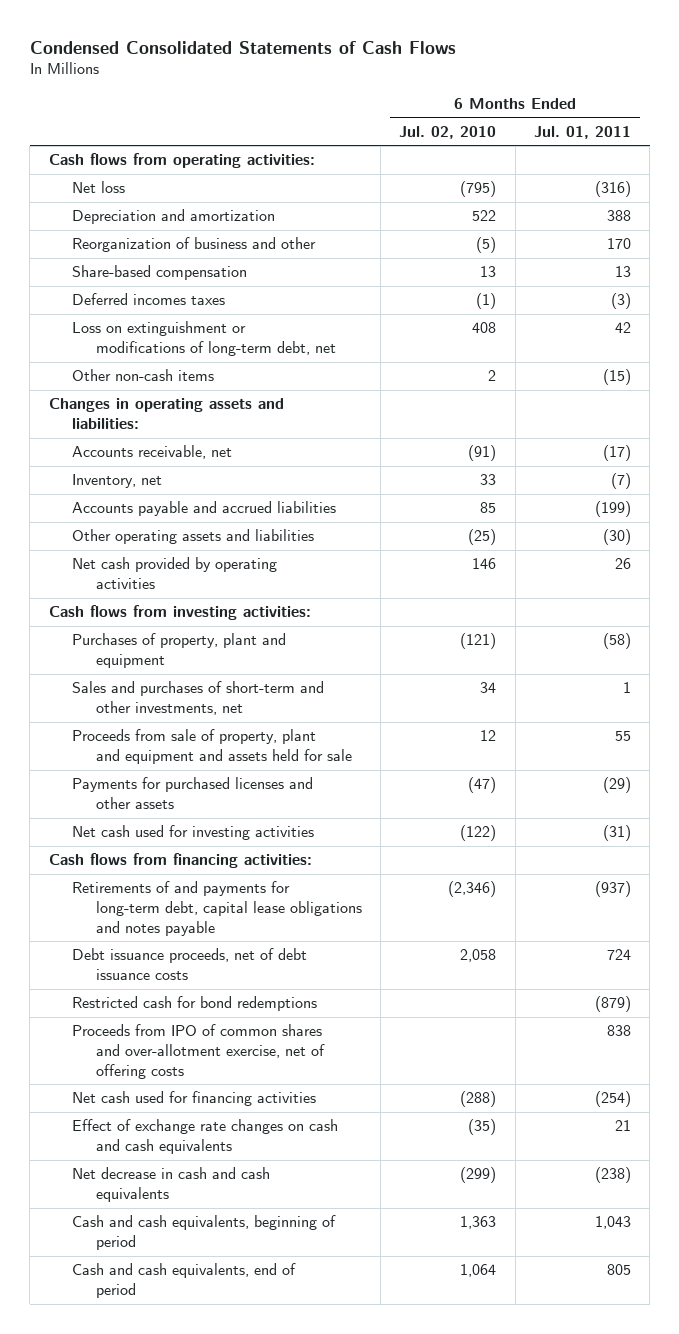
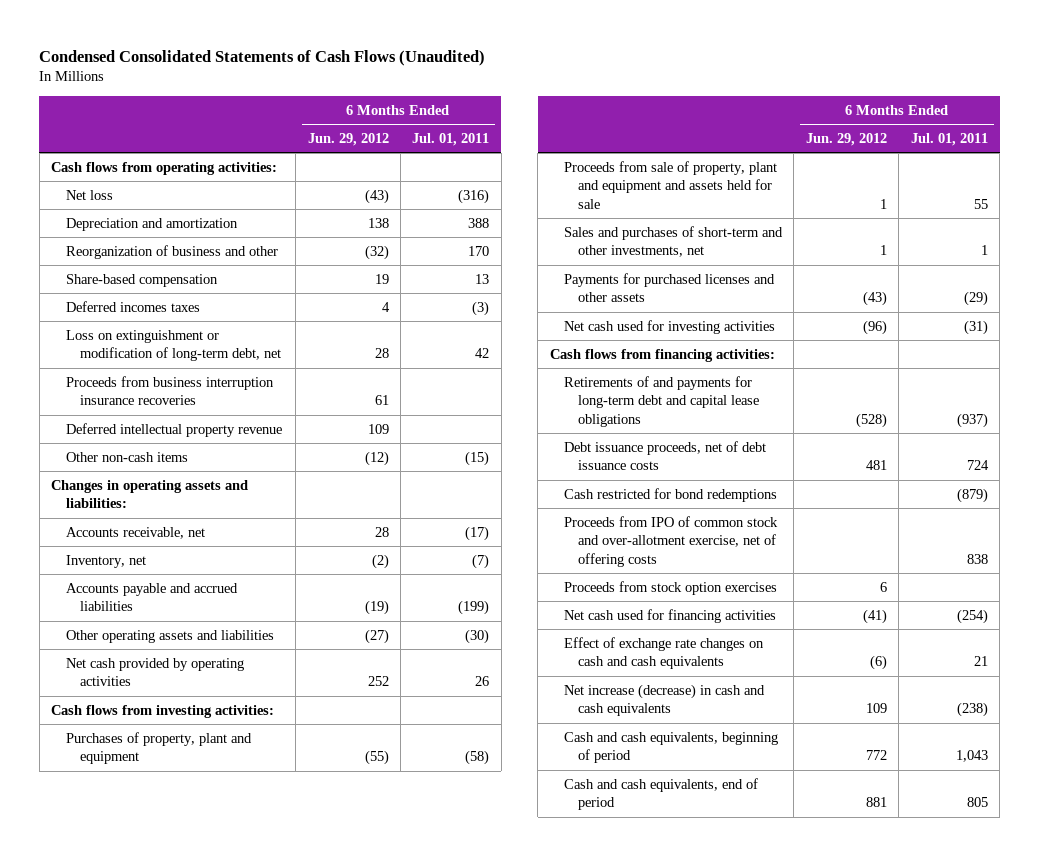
[29,40,456,54] Condensed Consolidated Statements of Cash Flows -> [39,49,486,66] Condensed Consolidated Statements of Cash Flows (Unaudited)
[399,125,497,139] Jul. 02, 2010 -> none
none -> [307,132,389,146] Jun. 29, 2012
[72,321,336,357] Loss on extinguishment or modifications of long-term debt, net -> [65,329,282,362] Loss on extinguishment or modification of long-term debt, net
none -> [65,375,274,406] Proceeds from business interruption insurance recoveries
none -> [65,422,282,437] Deferred intellectual property revenue
[72,681,325,716] Sales and purchases of short-term and other investments, net -> [563,225,783,258] Sales and purchases of short-term and other investments, net
[72,881,362,936] Retirements of and payments for long-term debt, capital lease obligations and notes payable -> [563,375,760,427] Retirements of and payments for long-term debt and capital lease obligations
[72,996,318,1012] Restricted cash for bond redemptions -> [563,487,777,502] Cash restricted for bond redemptions
[72,1024,325,1079] Proceeds from IPO of common shares and over-allotment exercise, net of offering costs -> [563,515,778,567] Proceeds from IPO of common stock and over-allotment exercise, net of offering costs
none -> [563,580,777,595] Proceeds from stock option exercises
[72,1167,271,1203] Net decrease in cash and cash equivalents -> [563,683,765,717] Net increase (decrease) in cash and cash equivalents

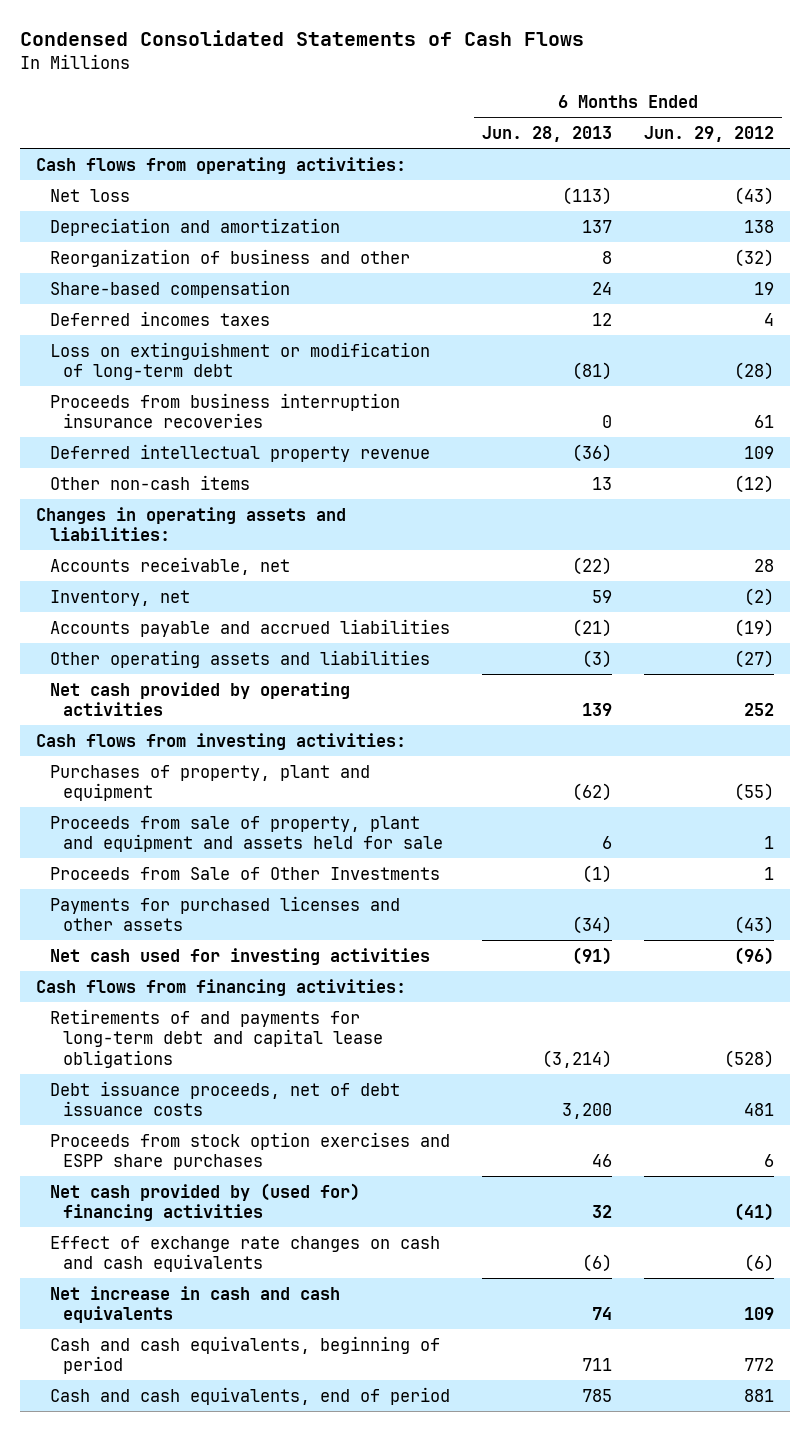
[39,49,486,66] Condensed Consolidated Statements of Cash Flows (Unaudited) -> [19,30,584,47] Condensed Consolidated Statements of Cash Flows
[412,132,490,146] Jul. 01, 2011 -> none
none -> [481,125,612,142] Jun. 28, 2013
[65,329,282,362] Loss on extinguishment or modification of long-term debt, net -> [49,341,430,381] Loss on extinguishment or modification of long-term debt
[374,348,389,359] 28 -> [734,362,775,381] (28)
[563,225,783,258] Sales and purchases of short-term and other investments, net -> none
none -> [49,866,440,880] Proceeds from Sale of Other Investments
[563,487,777,502] Cash restricted for bond redemptions -> none
[563,515,778,567] Proceeds from IPO of common stock and over-allotment exercise, net of offering costs -> none
[563,580,777,595] Proceeds from stock option exercises -> [49,1131,450,1171] Proceeds from stock option exercises and ESPP share purchases
[563,608,776,623] Net cash used for financing activities -> [49,1182,360,1222] Net cash provided by (used for) financing activities
[563,683,765,717] Net increase (decrease) in cash and cash equivalents -> [49,1285,340,1324] Net increase in cash and cash equivalents

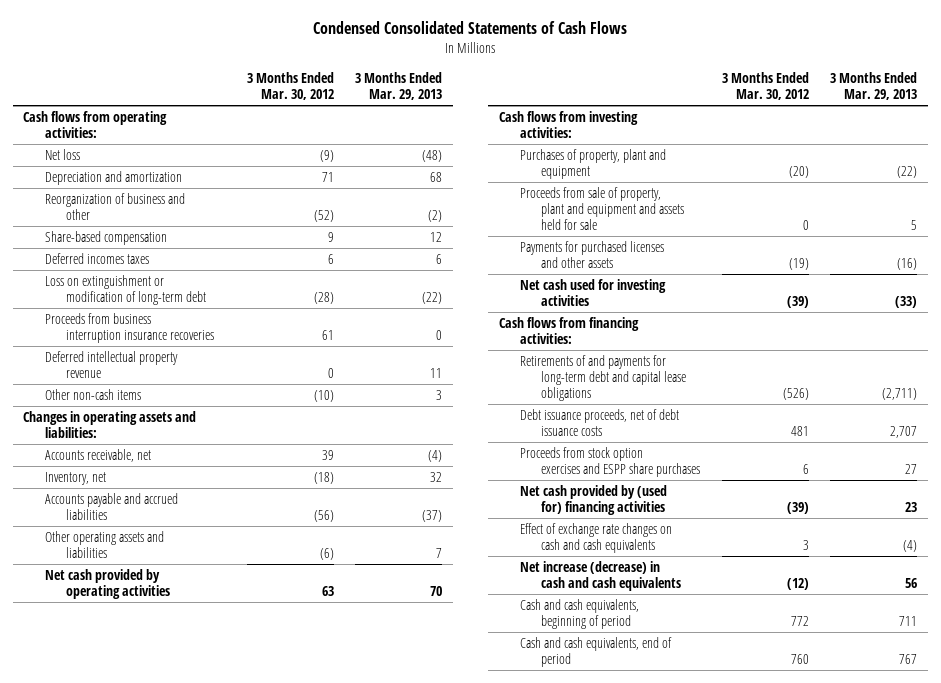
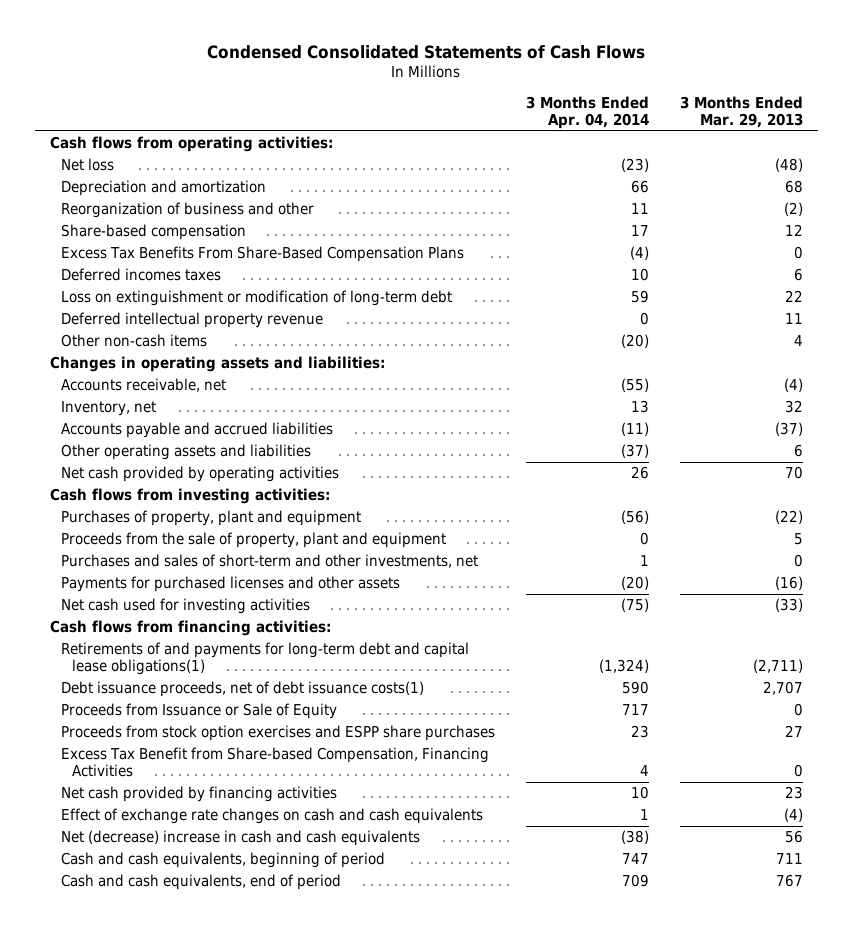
[246,72,334,101] 3 Months Ended Mar. 30, 2012 -> none
none -> [525,96,649,130] 3 Months Ended Apr. 04, 2014
none -> [60,246,464,263] Excess Tax Benefits From Share-Based Compensation Plans
[44,312,215,344] Proceeds from business interruption insurance recoveries -> none
[422,292,443,305] (22) -> [784,290,803,303] 22
[436,389,443,400] 3 -> [793,335,803,347] 4
[436,548,443,559] 7 -> [793,444,803,458] 6
[519,186,685,231] Proceeds from sale of property, plant and equipment and assets held for sale -> [60,532,446,549] Proceeds from the sale of property, plant and equipment
none -> [60,554,478,569] Purchases and sales of short-term and other investments, net
[519,354,687,402] Retirements of and payments for long-term debt and capital lease obligations -> [60,642,469,676] Retirements of and payments for long-term debt and capital lease obligations(1)
[519,408,679,437] Debt issuance proceeds, net of debt issuance costs -> [60,681,424,698] Debt issuance proceeds, net of debt issuance costs(1)
none -> [60,703,337,720] Proceeds from Issuance or Sale of Equity
none -> [60,747,489,778] Excess Tax Benefit from Share-based Compensation, Financing Activities
[519,484,667,516] Net cash provided by (used for) financing activities -> [60,786,337,803] Net cash provided by financing activities
[519,560,682,592] Net increase (decrease) in cash and cash equivalents -> [60,830,420,847] Net (decrease) increase in cash and cash equivalents

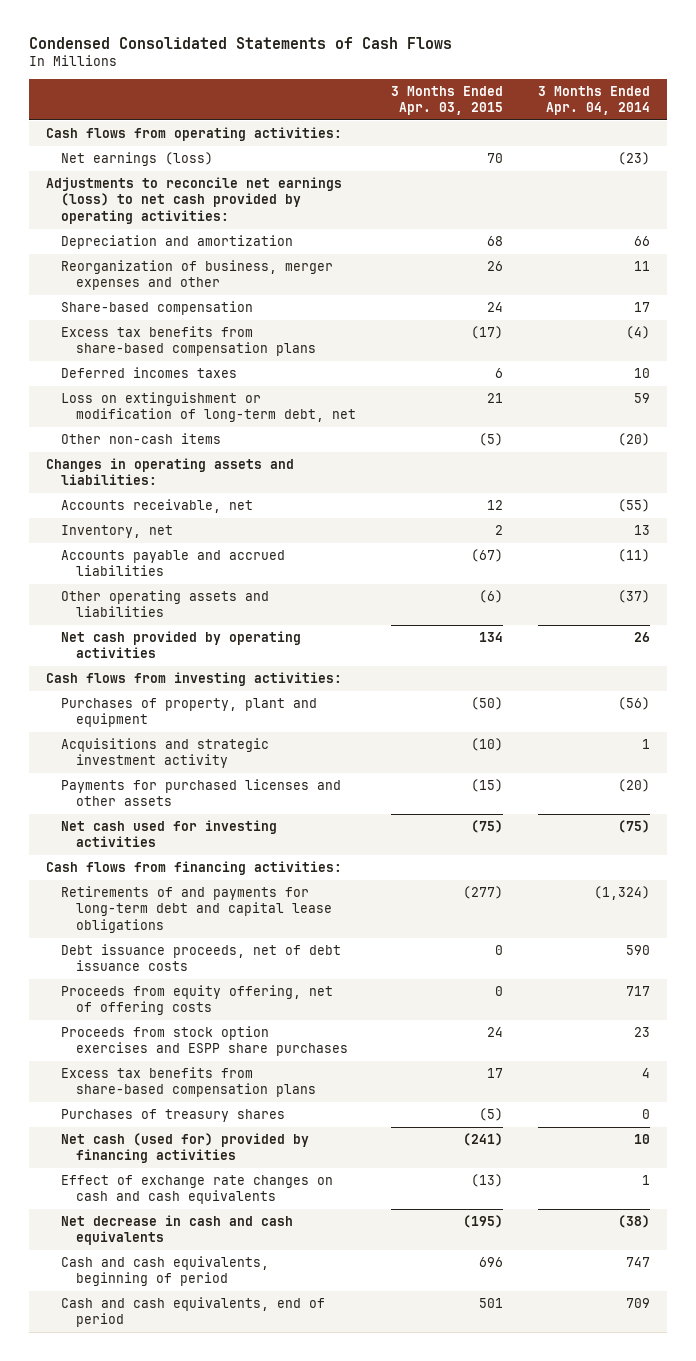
[679,96,803,129] 3 Months Ended Mar. 29, 2013 -> none
none -> [390,85,503,116] 3 Months Ended Apr. 03, 2015
[60,158,114,172] Net loss -> [60,151,213,166] Net earnings (loss)
none -> [46,176,343,224] Adjustments to reconcile net earnings (loss) to net cash provided by operating activities:
[60,202,314,219] Reorganization of business and other -> [60,259,333,291] Reorganization of business, merger expenses and other
[60,246,464,263] Excess Tax Benefits From Share-Based Compensation Plans -> [60,325,316,357] Excess tax benefits from share-based compensation plans
[60,312,323,329] Deferred intellectual property revenue -> none
[60,290,452,307] Loss on extinguishment or modification of long-term debt -> [60,391,356,423] Loss on extinguishment or modification of long-term debt, net
[60,532,446,549] Proceeds from the sale of property, plant and equipment -> none
[60,554,478,569] Purchases and sales of short-term and other investments, net -> none
none -> [60,737,269,769] Acquisitions and strategic investment activity
[60,642,469,676] Retirements of and payments for long-term debt and capital lease obligations(1) -> [60,885,332,933] Retirements of and payments for long-term debt and capital lease obligations
[60,681,424,698] Debt issuance proceeds, net of debt issuance costs(1) -> [60,943,341,972] Debt issuance proceeds, net of debt issuance costs
[60,703,337,720] Proceeds from Issuance or Sale of Equity -> [60,984,333,1016] Proceeds from equity offering, net of offering costs
[60,747,489,778] Excess Tax Benefit from Share-based Compensation, Financing Activities -> [60,1066,316,1098] Excess tax benefits from share-based compensation plans
none -> [60,1108,285,1122] Purchases of treasury shares
[60,786,337,803] Net cash provided by financing activities -> [60,1132,309,1164] Net cash (used for) provided by financing activities
[60,830,420,847] Net (decrease) increase in cash and cash equivalents -> [60,1214,293,1246] Net decrease in cash and cash equivalents

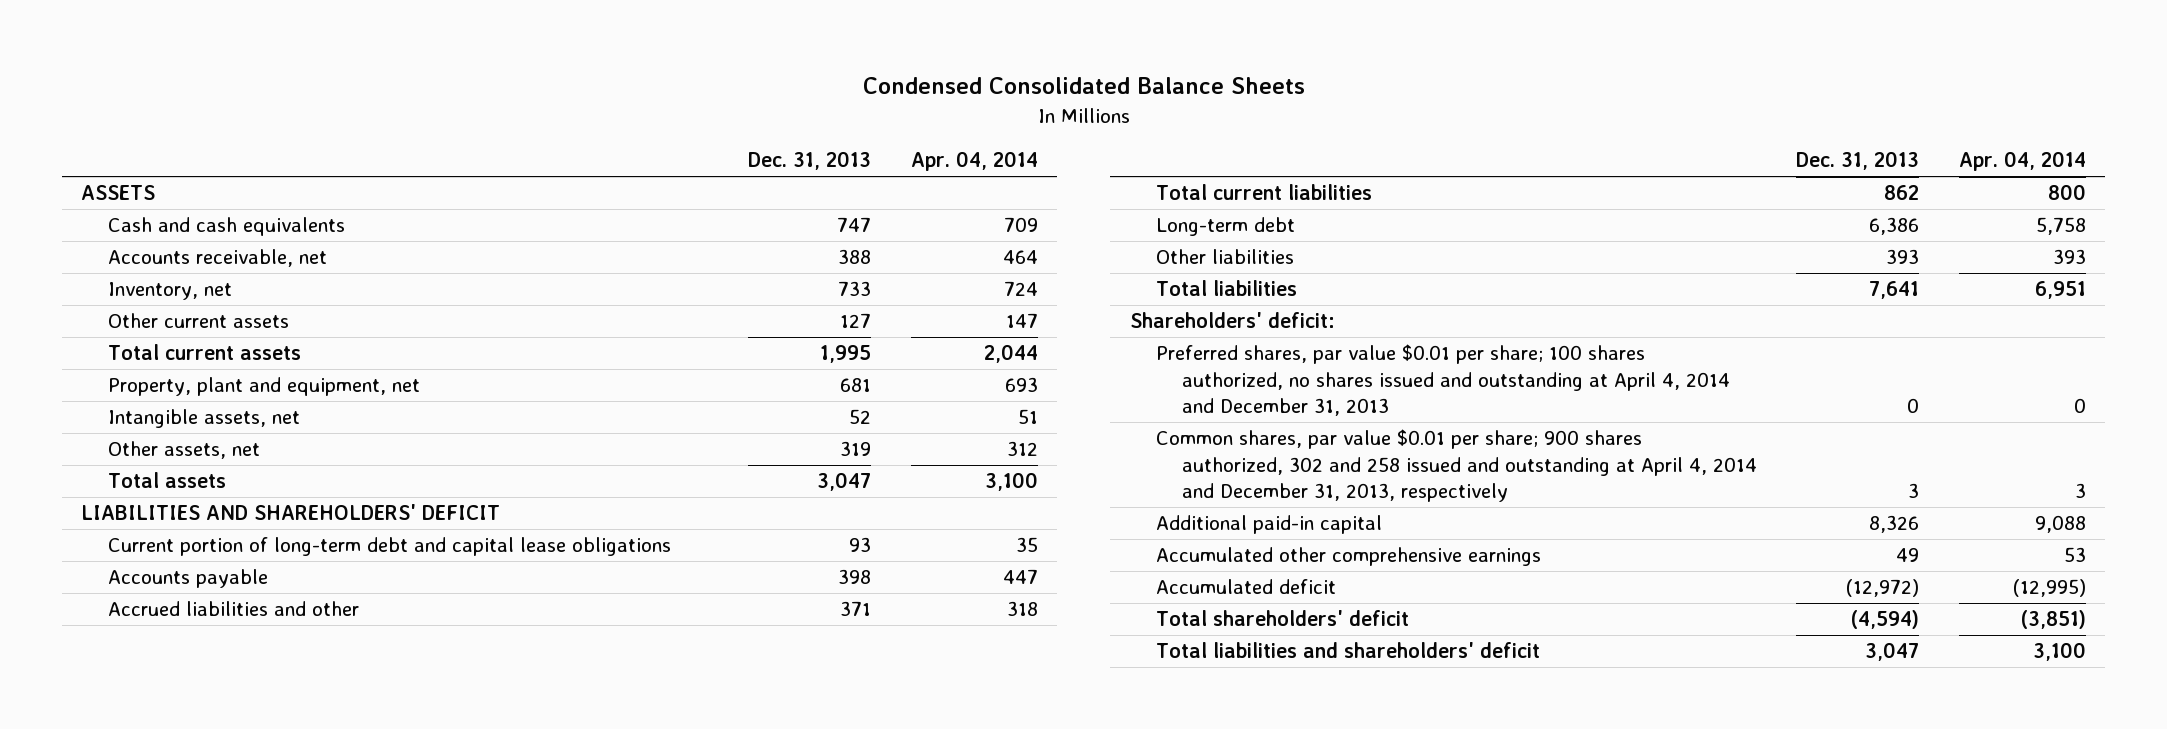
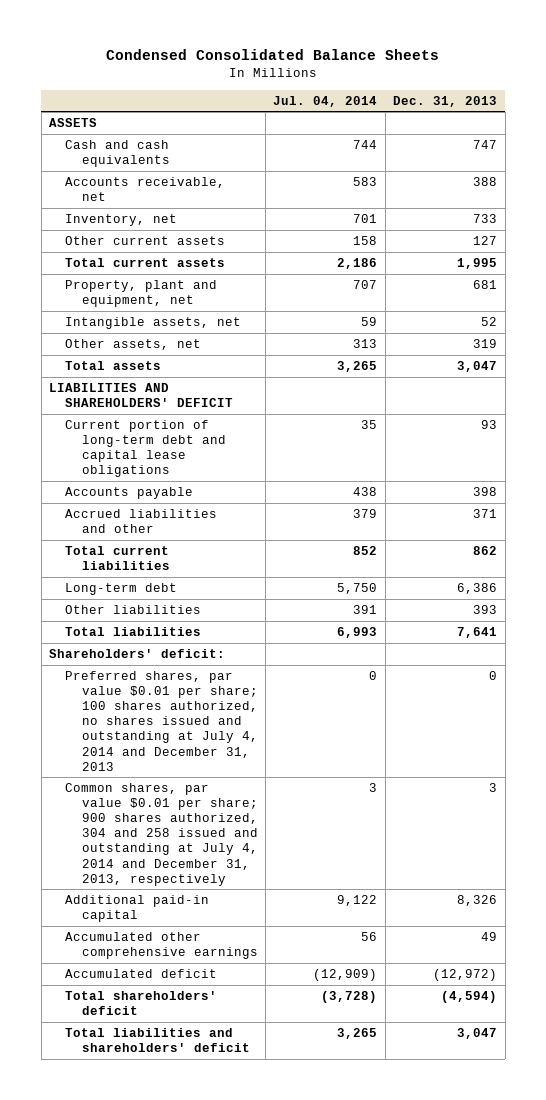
[910,151,1038,172] Apr. 04, 2014 -> none
none -> [273,95,378,107] Jul. 04, 2014
[1155,344,1731,416] Preferred shares, par value $0.01 per share; 100 shares authorized, no shares issued and outstanding at April 4, 2014 and December 31, 2013 -> [65,670,258,771] Preferred shares, par value $0.01 per share; 100 shares authorized, no shares issued and outstanding at July 4, 2014 and December 31, 2013
[1155,429,1758,502] Common shares, par value $0.01 per share; 900 shares authorized, 302 and 258 issued and outstanding at April 4, 2014 and December 31, 2013, respectively -> [65,782,258,886] Common shares, par value $0.01 per share; 900 shares authorized, 304 and 258 issued and outstanding at July 4, 2014 and December 31, 2013, respectively

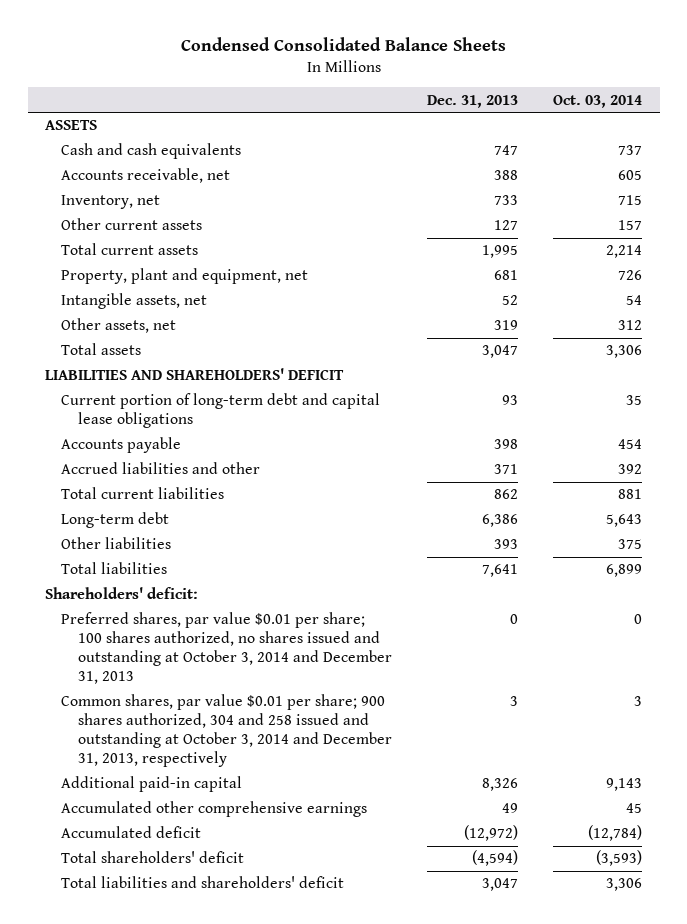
[273,95,378,107] Jul. 04, 2014 -> none
none -> [552,94,642,108] Oct. 03, 2014
[65,670,258,771] Preferred shares, par value $0.01 per share; 100 shares authorized, no shares issued and outstanding at July 4, 2014 and December 31, 2013 -> [61,612,392,685] Preferred shares, par value $0.01 per share; 100 shares authorized, no shares issued and outstanding at October 3, 2014 and December 31, 2013
[65,782,258,886] Common shares, par value $0.01 per share; 900 shares authorized, 304 and 258 issued and outstanding at July 4, 2014 and December 31, 2013, respectively -> [61,694,392,768] Common shares, par value $0.01 per share; 900 shares authorized, 304 and 258 issued and outstanding at October 3, 2014 and December 31, 2013, respectively

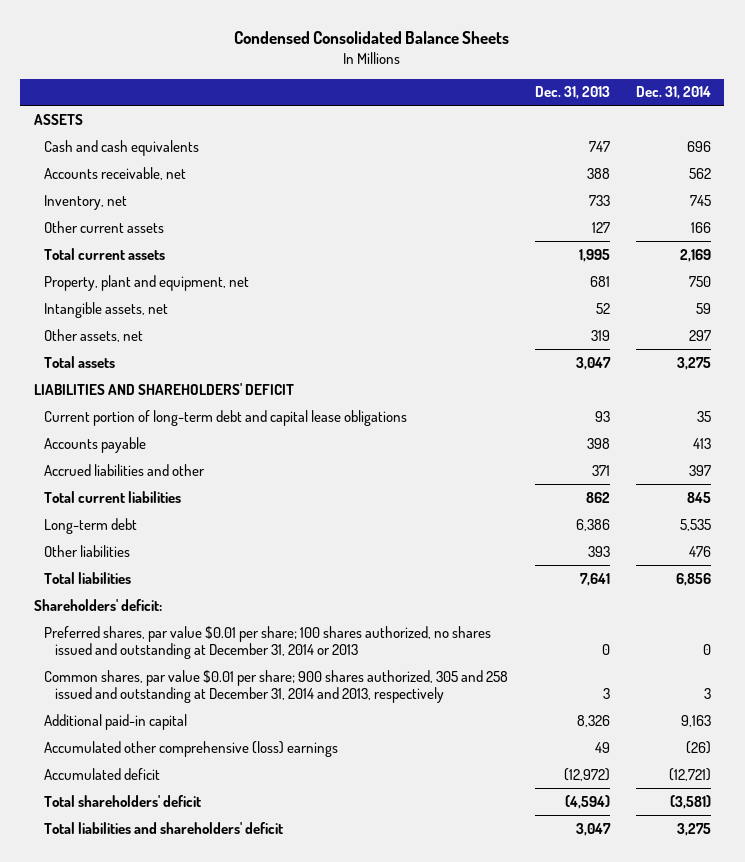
[552,94,642,108] Oct. 03, 2014 -> none
none -> [636,86,712,100] Dec. 31, 2014
[61,612,392,685] Preferred shares, par value $0.01 per share; 100 shares authorized, no shares issued and outstanding at October 3, 2014 and December 31, 2013 -> [44,625,492,660] Preferred shares, par value $0.01 per share; 100 shares authorized, no shares issued and outstanding at December 31, 2014 or 2013
[61,694,392,768] Common shares, par value $0.01 per share; 900 shares authorized, 304 and 258 issued and outstanding at October 3, 2014 and December 31, 2013, respectively -> [44,669,509,704] Common shares, par value $0.01 per share; 900 shares authorized, 305 and 258 issued and outstanding at December 31, 2014 and 2013, respectively
[61,801,368,818] Accumulated other comprehensive earnings -> [44,740,339,757] Accumulated other comprehensive (loss) earnings

